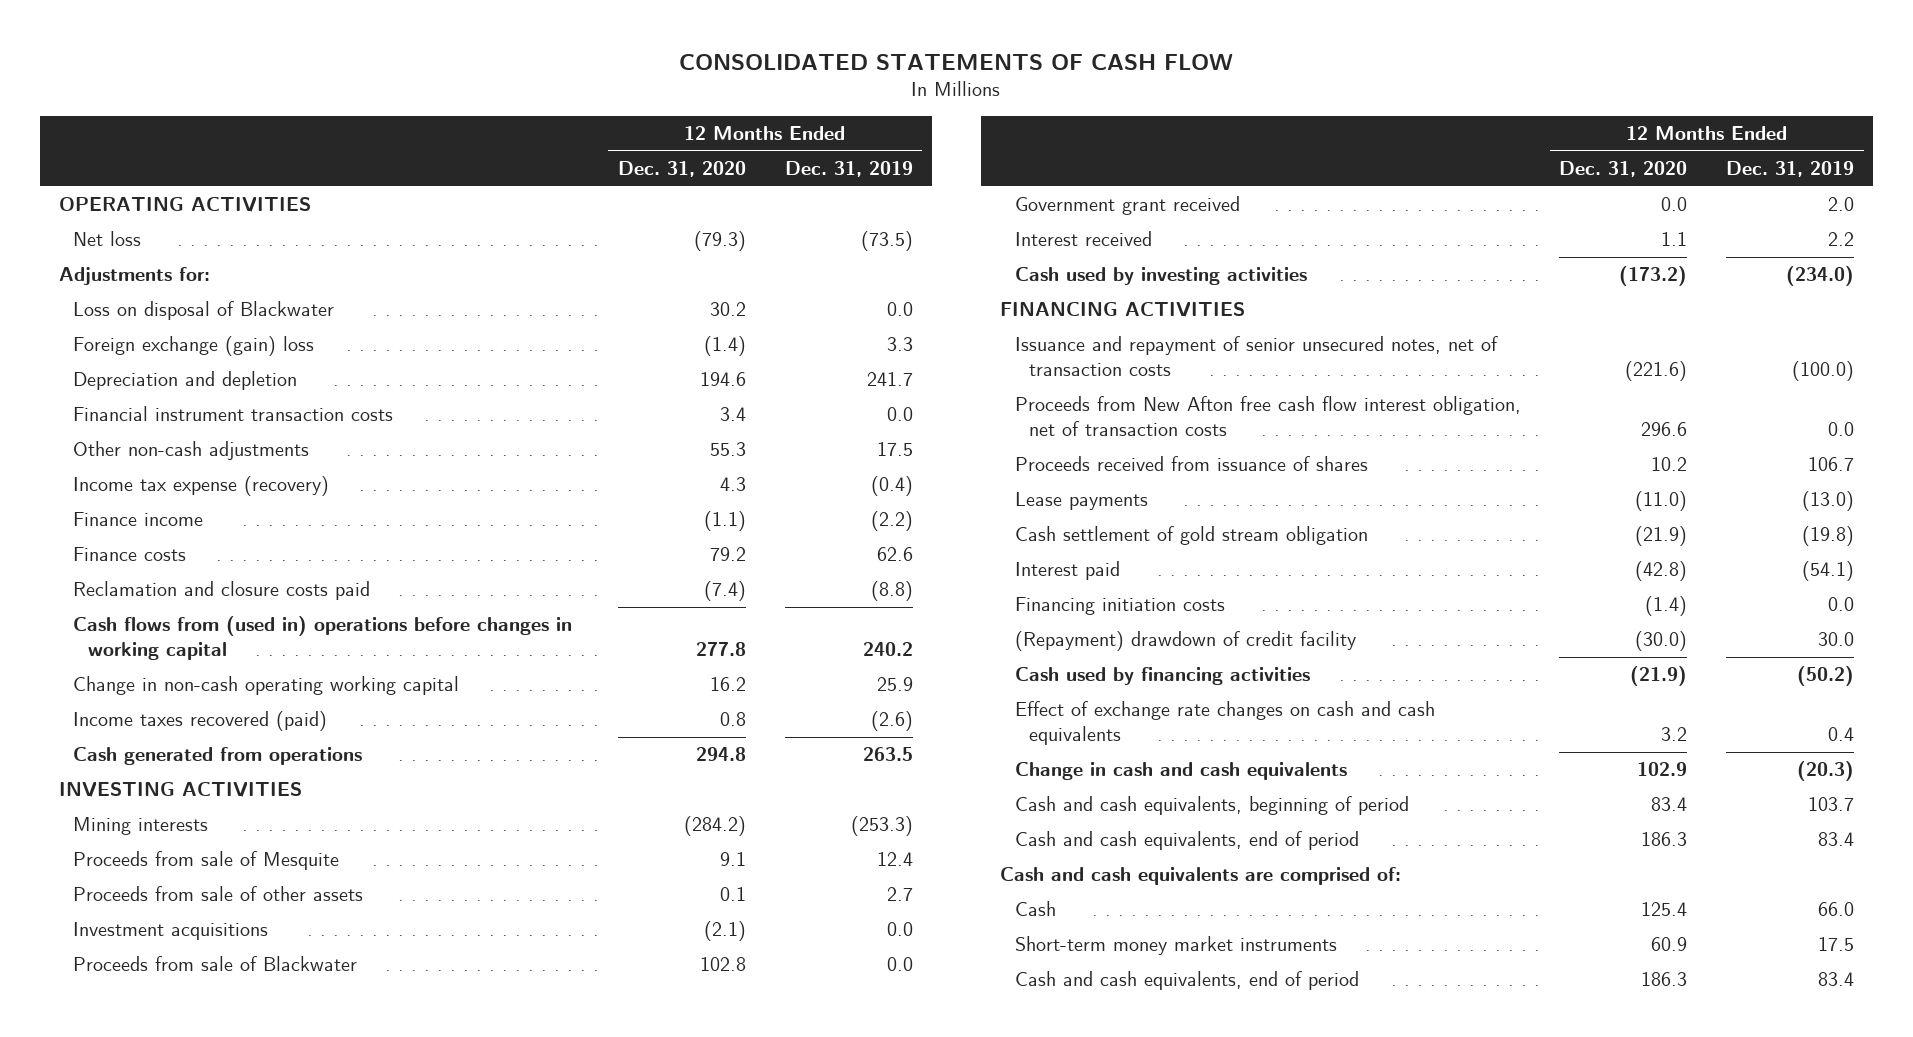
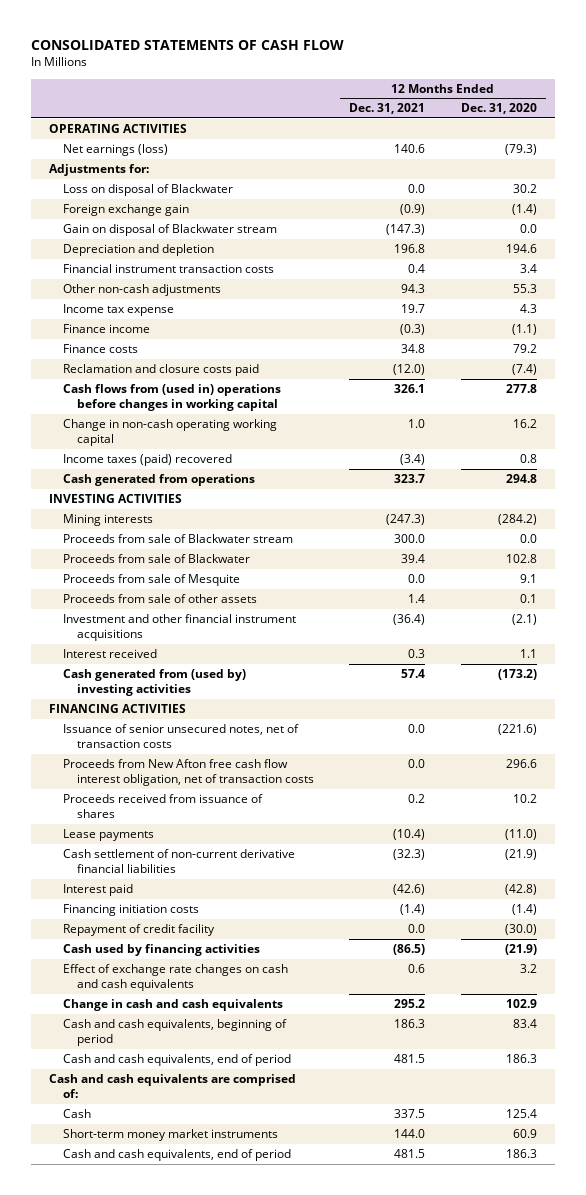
[784,160,913,177] Dec. 31, 2019 -> none
none -> [349,103,426,115] Dec. 31, 2021
[73,231,142,247] Net loss -> [62,144,168,157] Net earnings (loss)
[73,336,315,357] Foreign exchange (gain) loss -> [62,204,189,217] Foreign exchange gain
none -> [62,224,277,237] Gain on disposal of Blackwater stream
[73,476,330,497] Income tax expense (recovery) -> [62,304,174,317] Income tax expense
[73,711,328,732] Income taxes recovered (paid) -> [62,454,232,467] Income taxes (paid) recovered
none -> [62,534,293,544] Proceeds from sale of Blackwater stream
[73,956,358,972] Proceeds from sale of Blackwater -> [62,554,250,564] Proceeds from sale of Blackwater
[1014,196,1240,216] Government grant received -> none
[73,922,269,941] Investment acquisitions -> [62,614,296,642] Investment and other financial instrument acquisitions
[1014,267,1307,286] Cash used by investing activities -> [62,669,246,697] Cash generated from (used by) investing activities
[1014,336,1498,377] Issuance and repayment of senior unsecured notes, net of transaction costs -> [62,724,299,749] Issuance of senior unsecured notes, net of transaction costs
[1014,526,1368,546] Cash settlement of gold stream obligation -> [62,849,295,874] Cash settlement of non-current derivative financial liabilities
[1014,631,1356,652] (Repayment) drawdown of credit facility -> [62,924,215,937] Repayment of credit facility

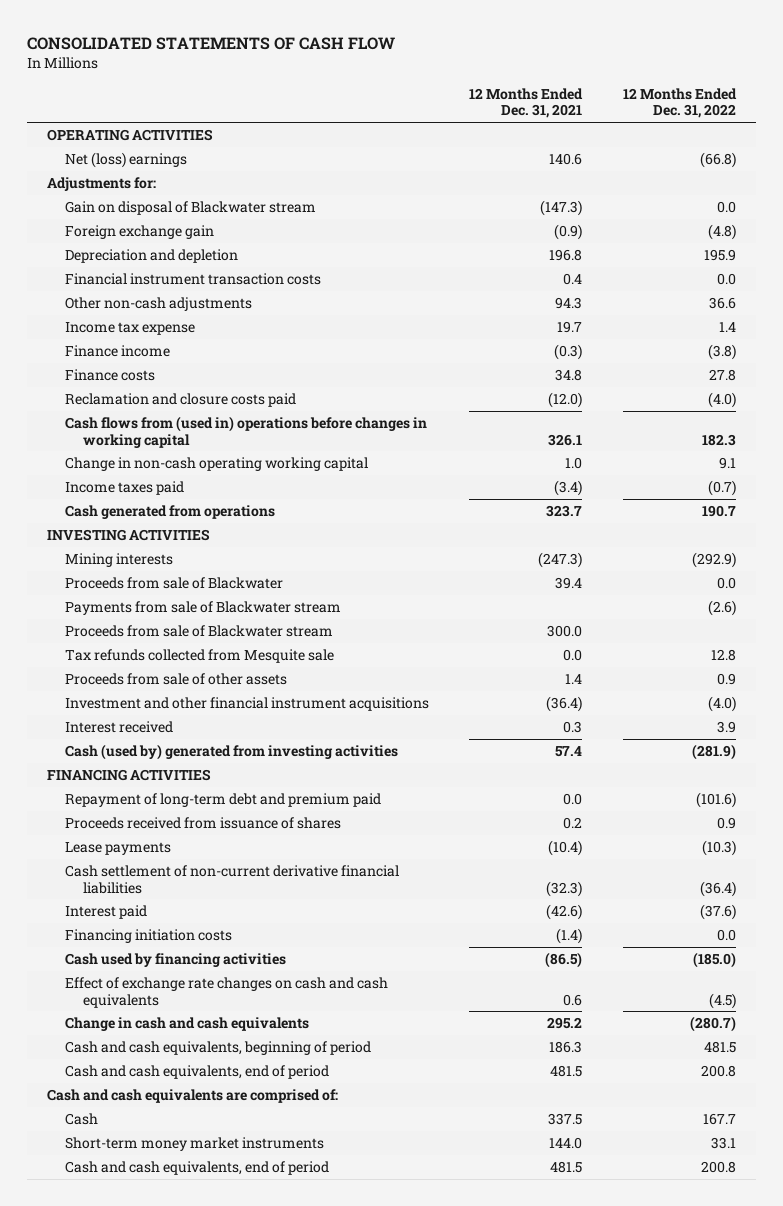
[460,103,537,115] Dec. 31, 2020 -> none
none -> [623,87,738,119] 12 Months Ended Dec. 31, 2022
[62,144,168,157] Net earnings (loss) -> [64,151,187,168] Net (loss) earnings
[62,184,233,197] Loss on disposal of Blackwater -> none
[62,204,189,217] Foreign exchange gain -> [64,224,214,239] Foreign exchange gain
[62,454,232,467] Income taxes (paid) recovered -> [64,480,184,495] Income taxes paid
[62,574,240,587] Proceeds from sale of Mesquite -> none
none -> [64,600,341,615] Payments from sale of Blackwater stream
[62,534,293,544] Proceeds from sale of Blackwater stream -> [64,624,333,637] Proceeds from sale of Blackwater stream
none -> [64,648,334,663] Tax refunds collected from Mesquite sale
[62,669,246,697] Cash generated from (used by) investing activities -> [64,743,398,760] Cash (used by) generated from investing activities
[62,724,299,749] Issuance of senior unsecured notes, net of transaction costs -> none
[62,759,314,787] Proceeds from New Afton free cash flow interest obligation, net of transaction costs -> none
none -> [64,792,381,807] Repayment of long-term debt and premium paid
[62,924,215,937] Repayment of credit facility -> none

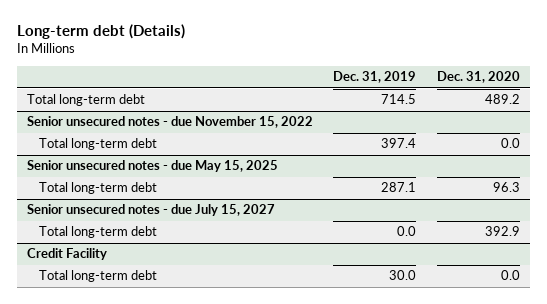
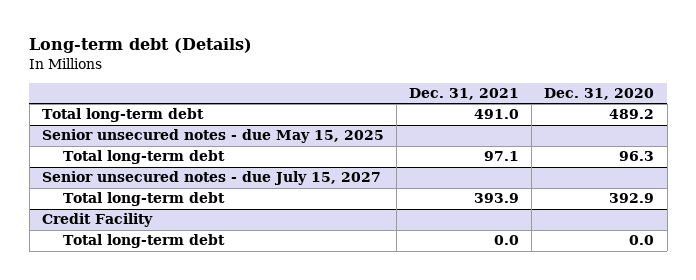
[333,71,417,84] Dec. 31, 2019 -> none
none -> [409,87,520,100] Dec. 31, 2021
[26,116,313,129] Senior unsecured notes - due November 15, 2022 -> none
[38,138,157,151] Total long-term debt -> none

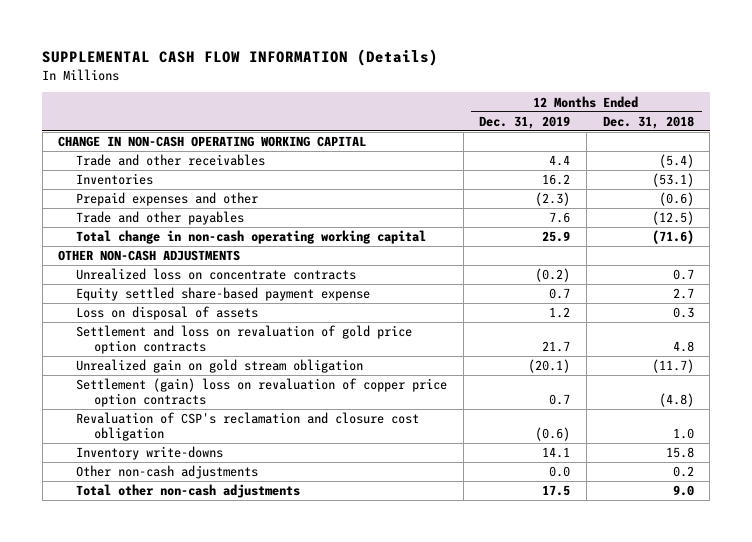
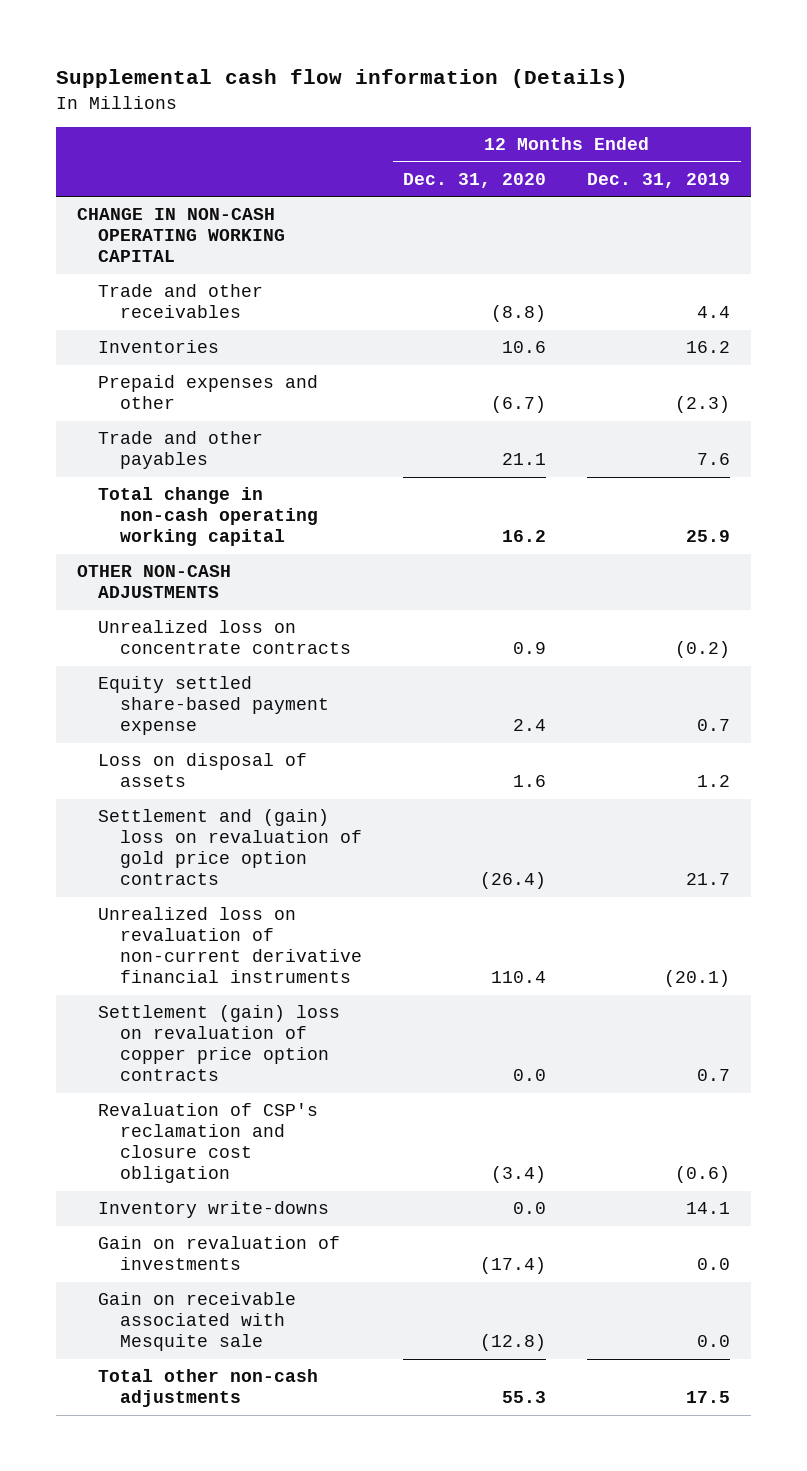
[42,49,439,67] SUPPLEMENTAL CASH FLOW INFORMATION (Details) -> [56,69,629,89] Supplemental cash flow information (Details)
[602,115,694,129] Dec. 31, 2018 -> none
none -> [403,172,547,188] Dec. 31, 2020
[76,325,413,355] Settlement and loss on revaluation of gold price option contracts -> [98,809,363,886] Settlement and (gain) loss on revaluation of gold price option contracts
[76,359,364,374] Unrealized gain on gold stream obligation -> [98,907,363,984] Unrealized loss on revaluation of non-current derivative financial instruments
[76,465,259,480] Other non-cash adjustments -> none
none -> [98,1236,341,1271] Gain on revaluation of investments
none -> [98,1292,297,1352] Gain on receivable associated with Mesquite sale

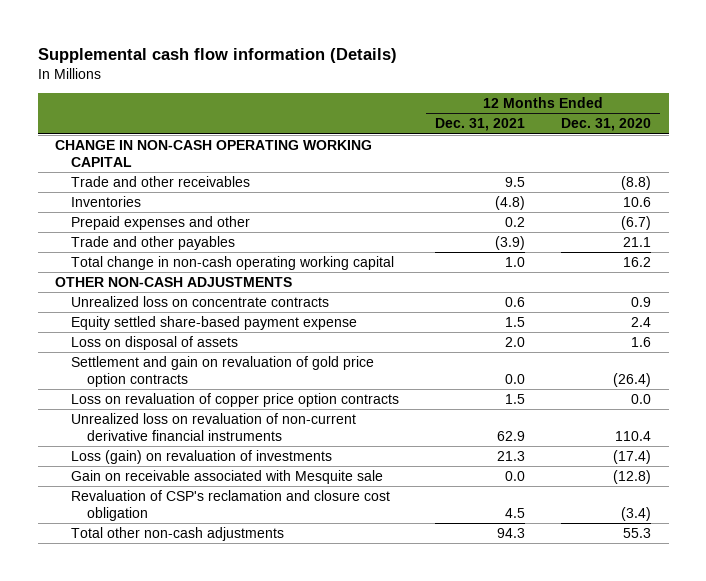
[587,172,731,188] Dec. 31, 2019 -> none
none -> [434,118,525,132] Dec. 31, 2021
[98,809,363,886] Settlement and (gain) loss on revaluation of gold price option contracts -> [71,356,375,387] Settlement and gain on revaluation of gold price option contracts
none -> [71,393,400,408] Loss on revaluation of copper price option contracts
[98,1005,341,1082] Settlement (gain) loss on revaluation of copper price option contracts -> none
[98,1201,330,1219] Inventory write-downs -> none
[98,1236,341,1271] Gain on revaluation of investments -> [71,450,333,465] Loss (gain) on revaluation of investments
[98,1103,319,1184] Revaluation of CSP's reclamation and closure cost obligation -> [71,490,391,521] Revaluation of CSP's reclamation and closure cost obligation

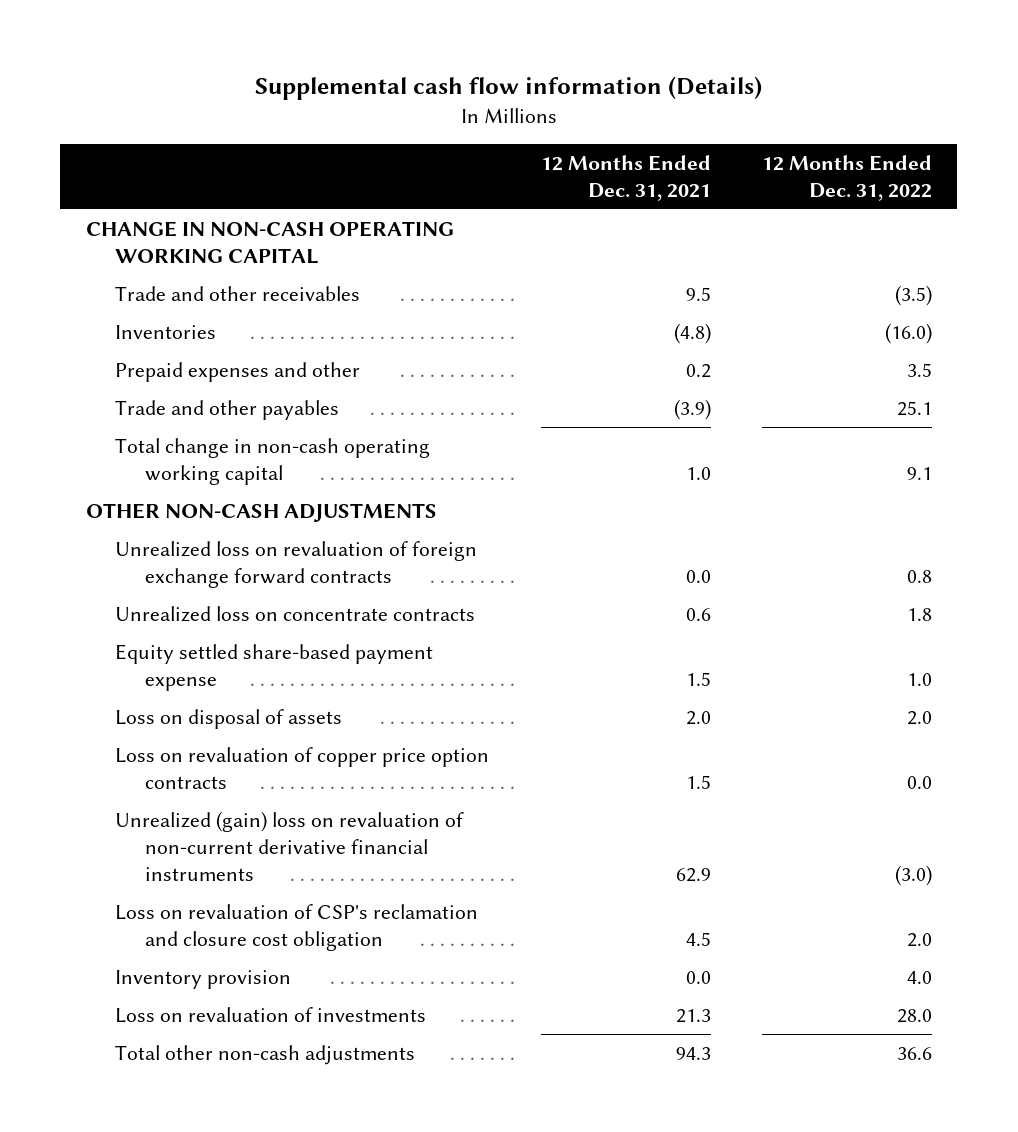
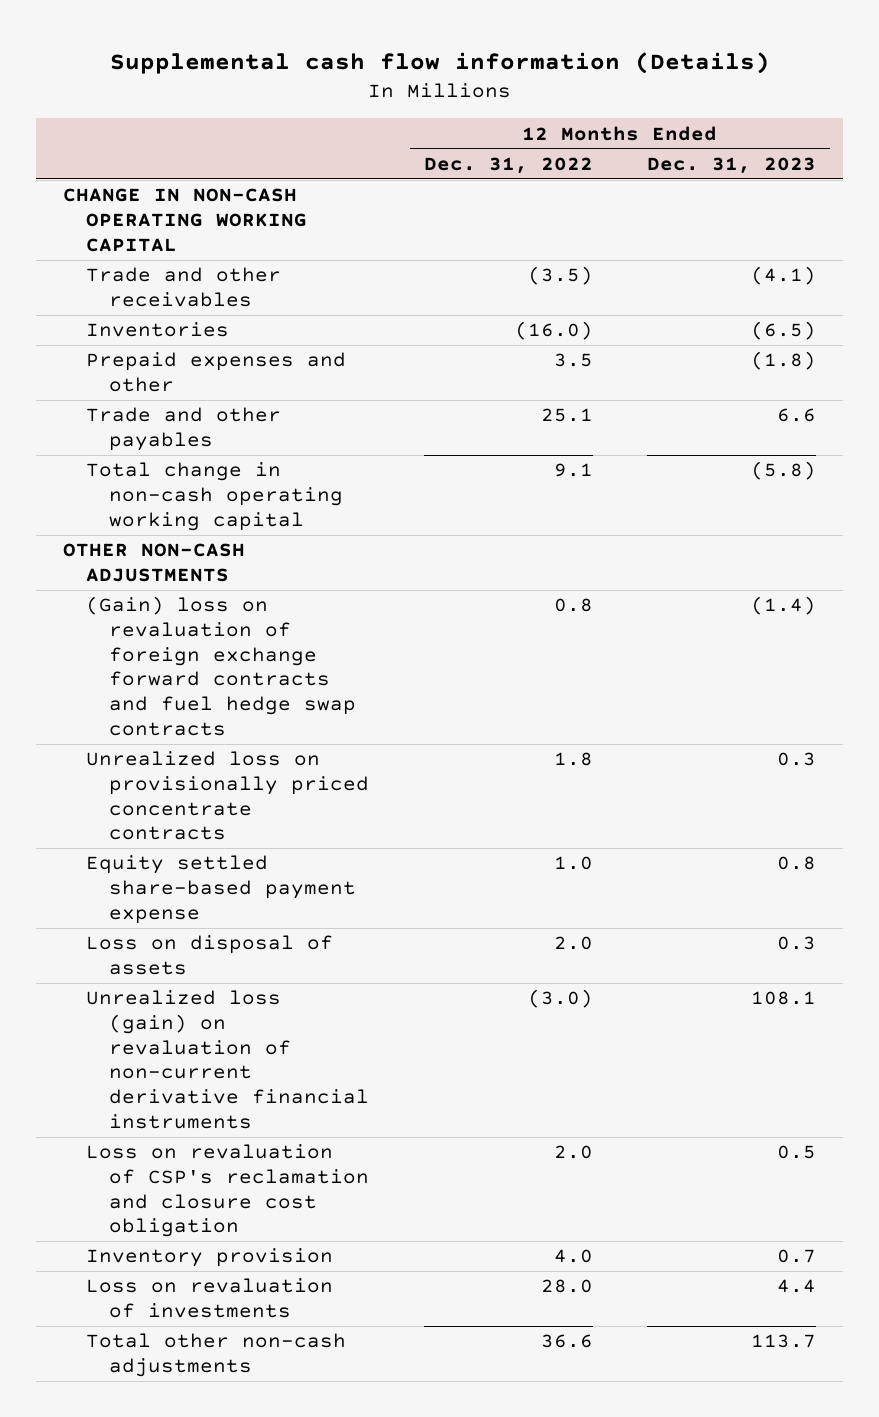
[540,154,711,201] 12 Months Ended Dec. 31, 2021 -> none
none -> [647,157,817,175] Dec. 31, 2023
[115,540,478,588] Unrealized loss on revaluation of foreign exchange forward contracts -> [86,596,357,736] (Gain) loss on revaluation of foreign exchange forward contracts and fuel hedge swap contracts
[115,605,476,622] Unrealized loss on concentrate contracts -> [86,751,370,841] Unrealized loss on provisionally priced concentrate contracts
[115,746,490,789] Loss on revaluation of copper price option contracts -> none
[115,810,465,881] Unrealized (gain) loss on revaluation of non-current derivative financial instruments -> [86,990,370,1129] Unrealized loss (gain) on revaluation of non-current derivative financial instruments

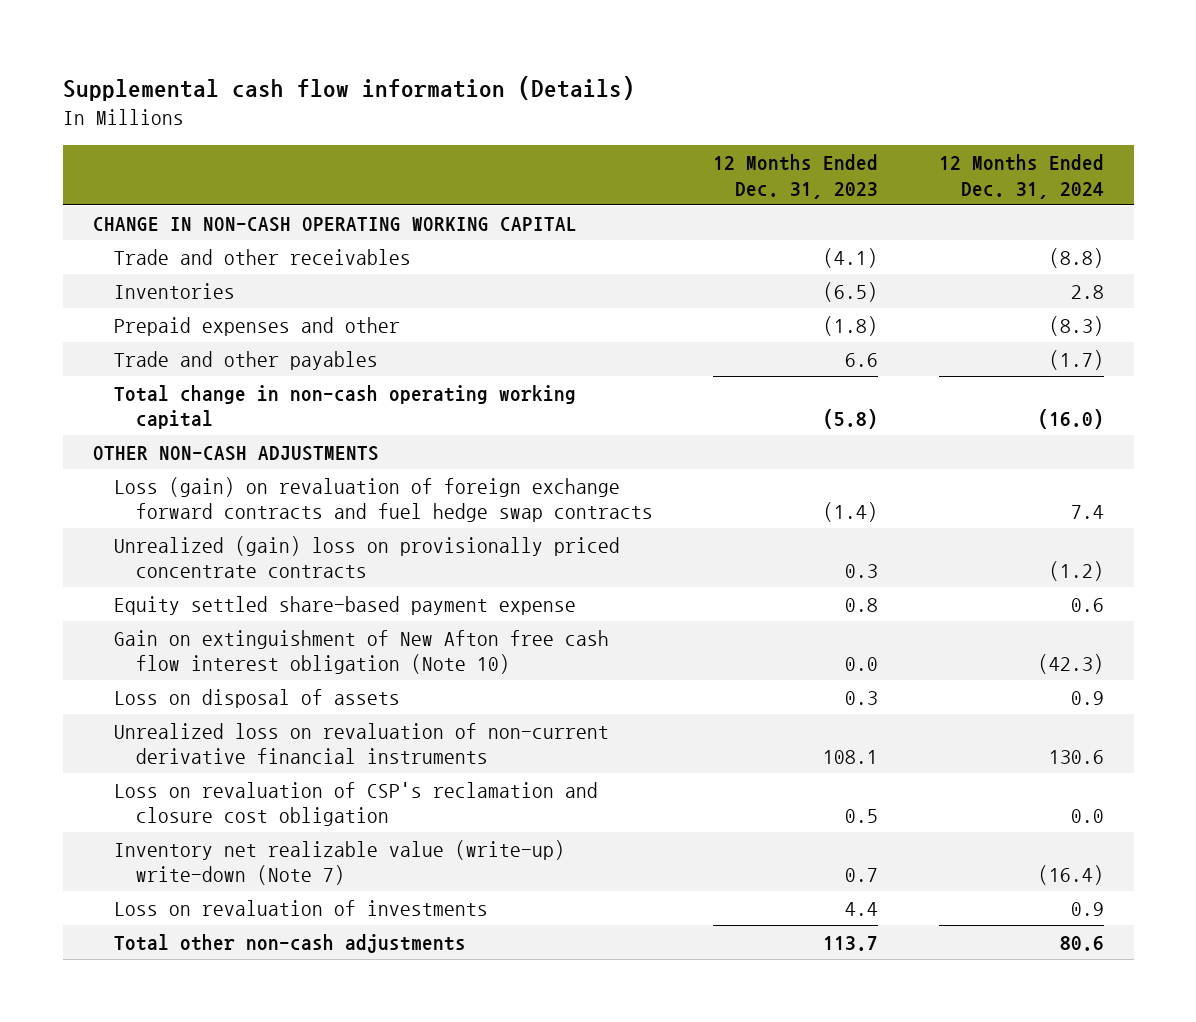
[423,157,593,175] Dec. 31, 2022 -> none
none -> [938,154,1104,199] 12 Months Ended Dec. 31, 2024
[86,596,357,736] (Gain) loss on revaluation of foreign exchange forward contracts and fuel hedge swap contracts -> [114,476,653,523] Loss (gain) on revaluation of foreign exchange forward contracts and fuel hedge swap contracts
[86,751,370,841] Unrealized loss on provisionally priced concentrate contracts -> [114,535,621,579] Unrealized (gain) loss on provisionally priced concentrate contracts
none -> [114,629,610,675] Gain on extinguishment of New Afton free cash flow interest obligation (Note 10)
[86,990,370,1129] Unrealized loss (gain) on revaluation of non-current derivative financial instruments -> [114,722,610,765] Unrealized loss on revaluation of non-current derivative financial instruments
[86,1248,334,1268] Inventory provision -> [114,839,566,886] Inventory net realizable value (write-up) write-down (Note 7)

